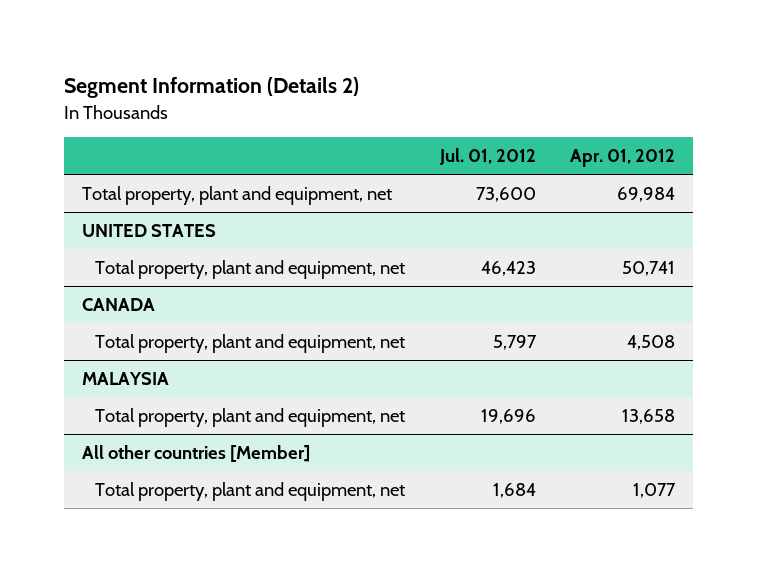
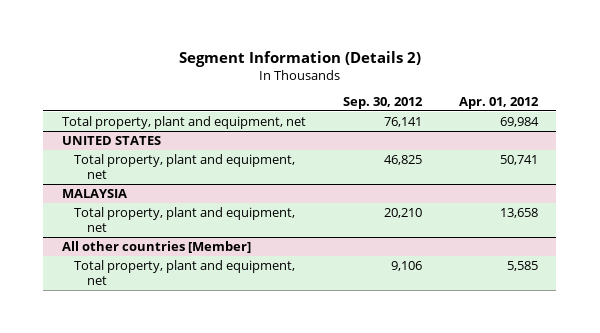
[438,148,536,166] Jul. 01, 2012 -> none
none -> [342,96,423,109] Sep. 30, 2012
[81,297,155,311] CANADA -> none
[94,333,405,353] Total property, plant and equipment, net -> none
[633,482,677,498] 1,077 -> [506,260,538,271] 5,585

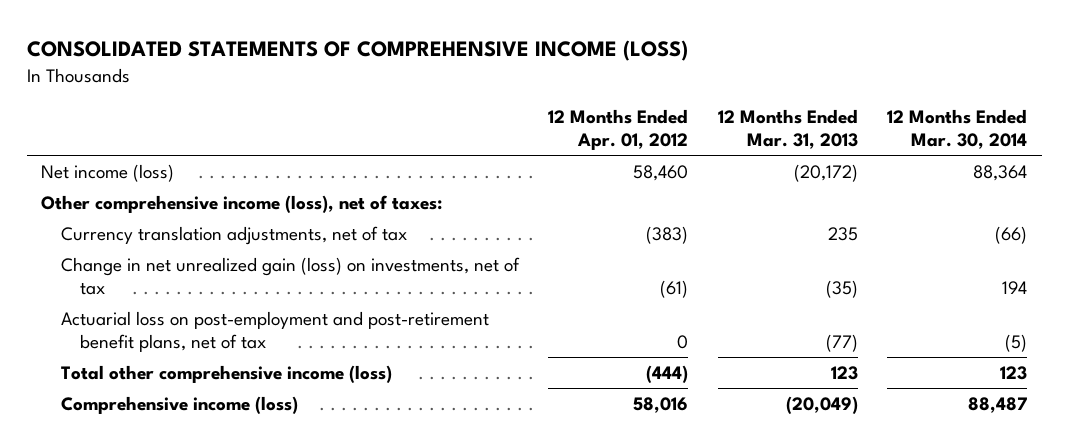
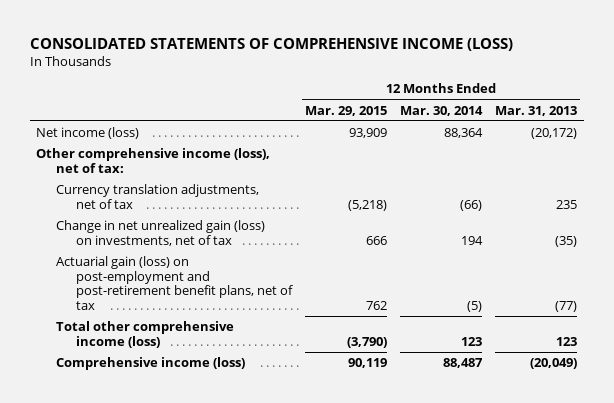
[548,108,689,151] 12 Months Ended Apr. 01, 2012 -> none
none -> [305,105,388,116] Mar. 29, 2015
[41,194,443,213] Other comprehensive income (loss), net of taxes: -> [36,148,271,173] Other comprehensive income (loss), net of tax:
[60,310,489,353] Actuarial loss on post-employment and post-retirement benefit plans, net of tax -> [56,256,294,310] Actuarial gain (loss) on post-employment and post-retirement benefit plans, net of tax

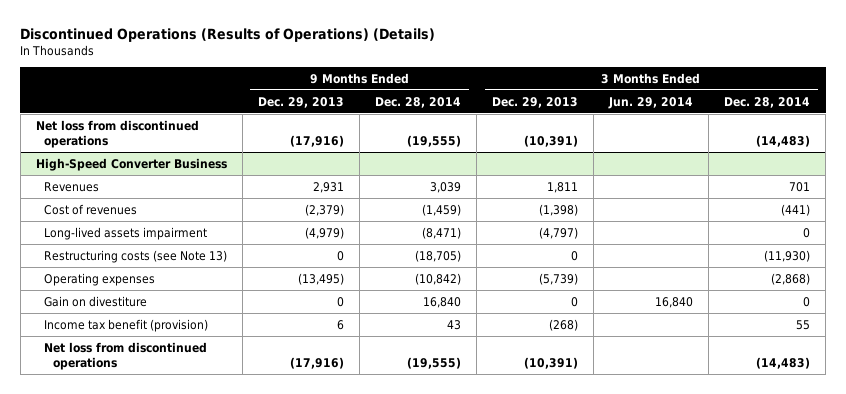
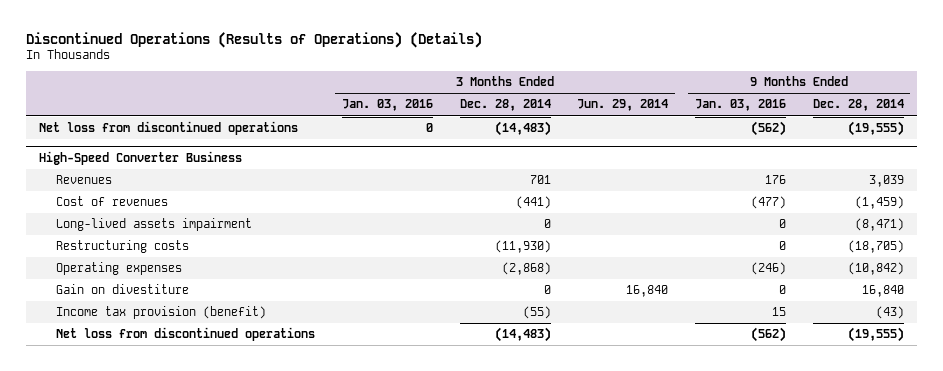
[258,96,345,108] Dec. 29, 2013 -> none
[492,96,579,108] Dec. 29, 2013 -> none
none -> [341,99,433,112] Jan. 03, 2016
none -> [695,99,787,112] Jan. 03, 2016
[44,249,228,263] Restructuring costs (see Note 13) -> [56,240,190,254] Restructuring costs
[44,318,209,332] Income tax benefit (provision) -> [56,306,267,320] Income tax provision (benefit)
[447,319,462,330] 43 -> [875,306,904,320] (43)
[796,319,811,330] 55 -> [522,306,551,320] (55)

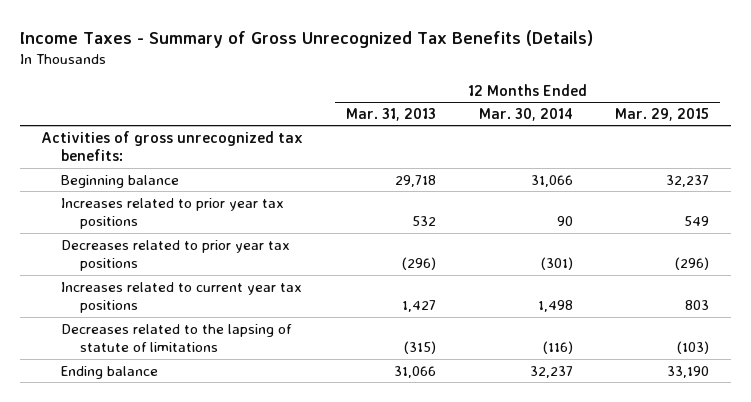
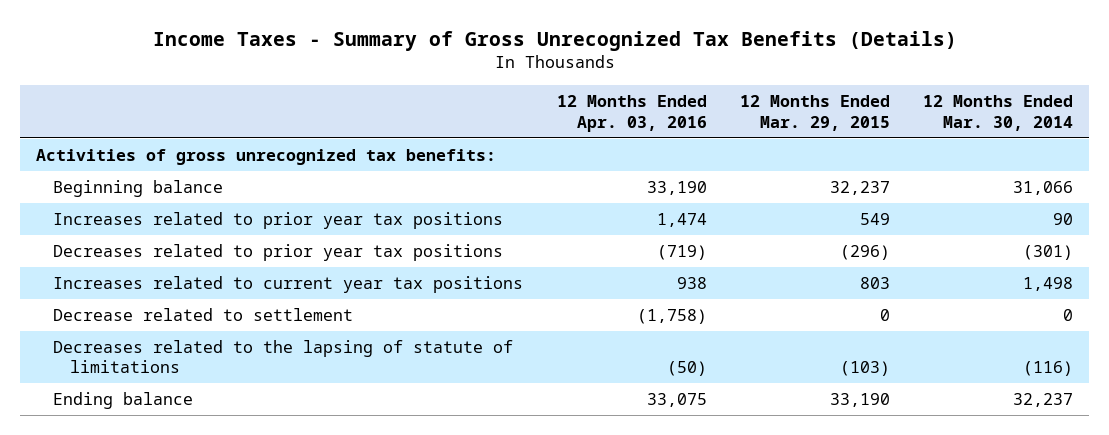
[346,107,437,121] Mar. 31, 2013 -> none
none -> [556,95,707,132] 12 Months Ended Apr. 03, 2016
none -> [53,308,354,322] Decrease related to settlement

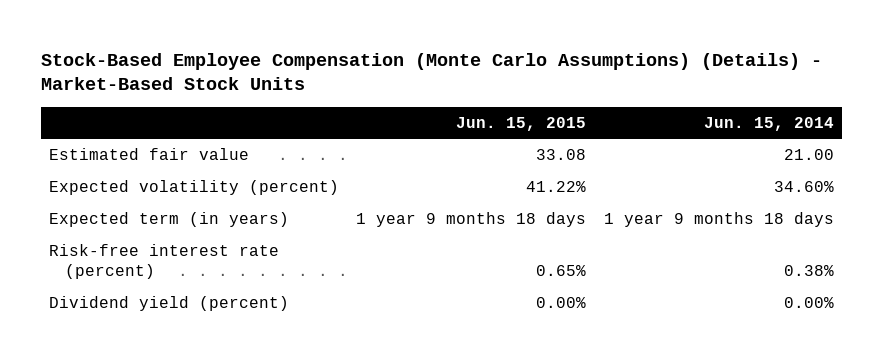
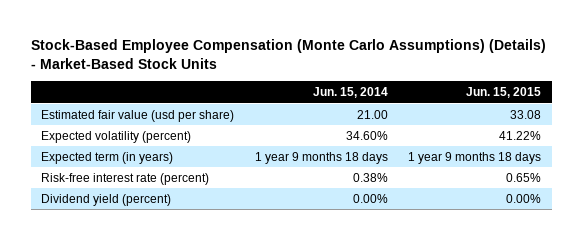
[49,148,250,161] Estimated fair value -> [41,109,235,122] Estimated fair value (usd per share)

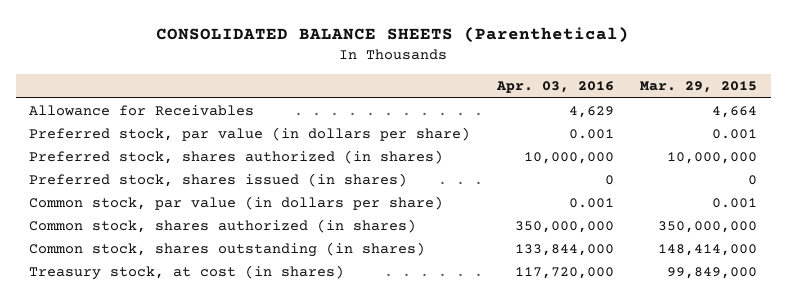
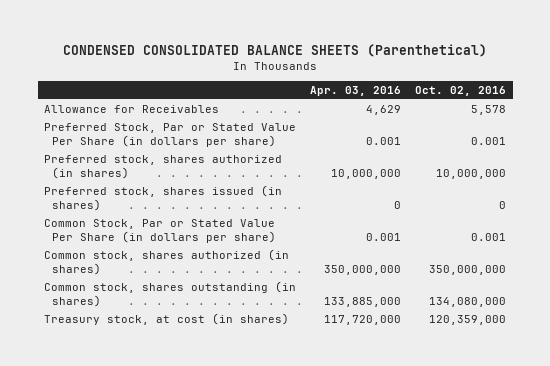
[156,26,630,43] CONSOLIDATED BALANCE SHEETS (Parenthetical) -> [63,43,488,57] CONDENSED CONSOLIDATED BALANCE SHEETS (Parenthetical)
[640,81,758,94] Mar. 29, 2015 -> none
none -> [414,85,506,96] Oct. 02, 2016
[28,127,470,142] Preferred stock, par value (in dollars per share) -> [44,123,297,147] Preferred Stock, Par or Stated Value Per Share (in dollars per share)
[28,196,443,211] Common stock, par value (in dollars per share) -> [44,219,277,243] Common Stock, Par or Stated Value Per Share (in dollars per share)
[514,244,614,257] 133,844,000 -> [324,296,402,307] 133,885,000

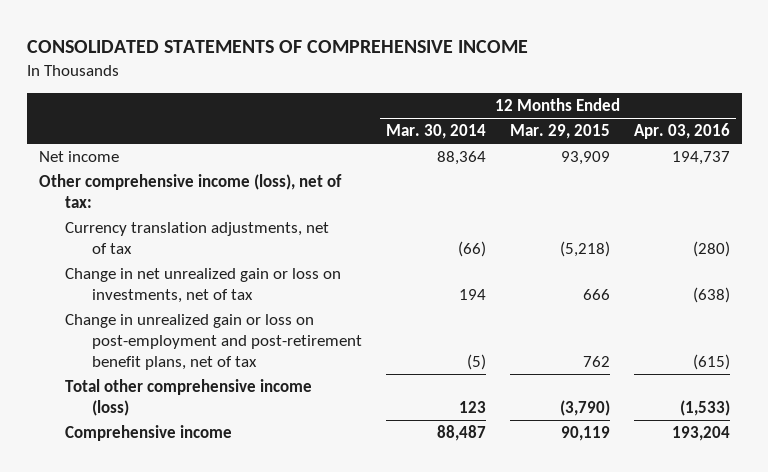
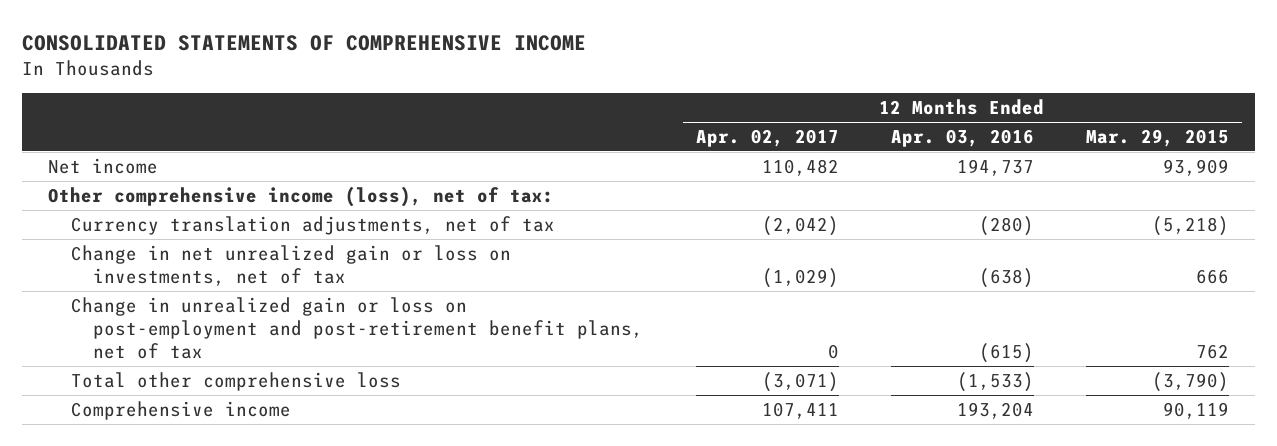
[386,124,487,140] Mar. 30, 2014 -> none
none -> [695,128,839,147] Apr. 02, 2017
[65,379,313,417] Total other comprehensive income (loss) -> [70,371,401,391] Total other comprehensive loss

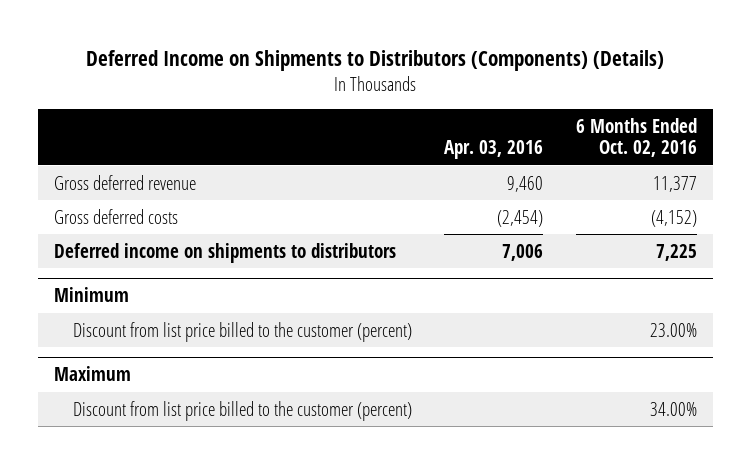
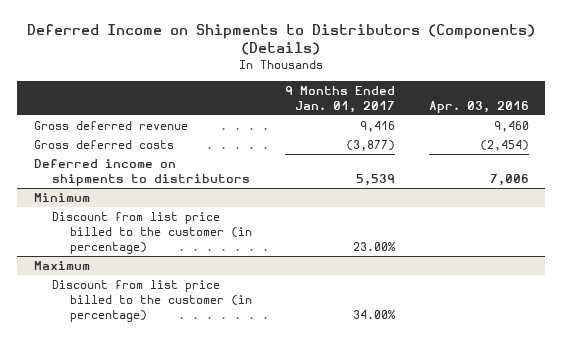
[575,117,697,157] 6 Months Ended Oct. 02, 2016 -> none
none -> [285,85,396,113] 9 Months Ended Jan. 01, 2017
[72,321,412,342] Discount from list price billed to the customer (percent) -> [52,212,253,254] Discount from list price billed to the customer (in percentage)
[72,400,412,421] Discount from list price billed to the customer (percent) -> [52,280,253,322] Discount from list price billed to the customer (in percentage)

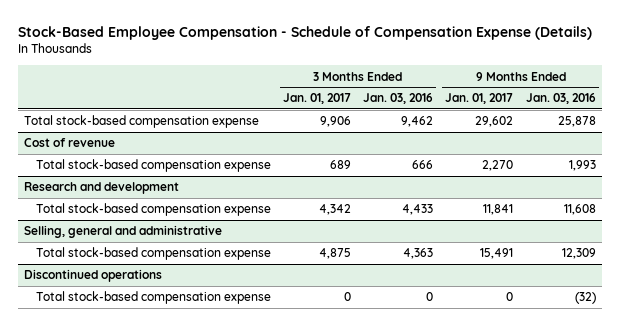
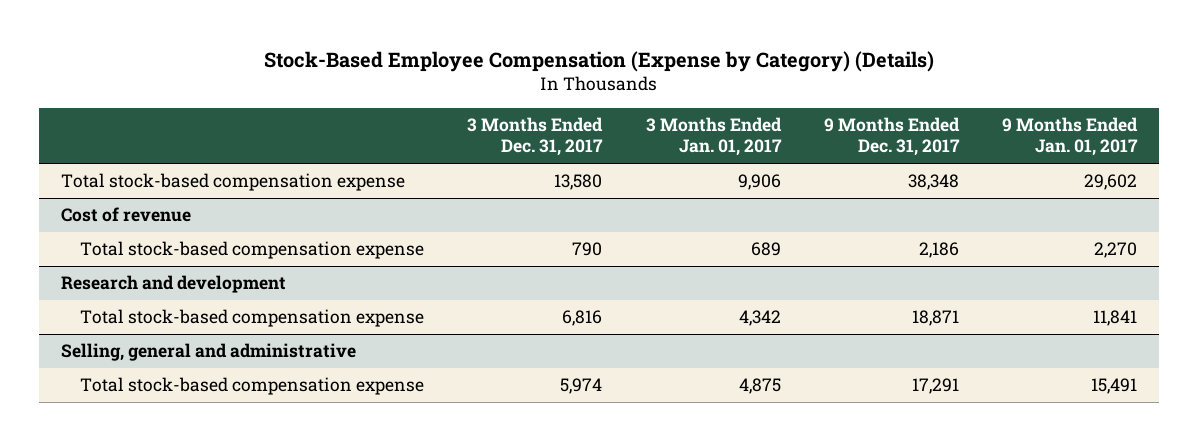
[17,25,592,40] Stock-Based Employee Compensation - Schedule of Compensation Expense (Details) -> [264,50,935,72] Stock-Based Employee Compensation (Expense by Category) (Details)
[363,93,434,105] Jan. 03, 2016 -> none
[525,93,596,105] Jan. 03, 2016 -> none
none -> [467,116,604,157] 3 Months Ended Dec. 31, 2017
none -> [823,116,960,157] 9 Months Ended Dec. 31, 2017
[24,269,163,283] Discontinued operations -> none
[35,291,271,305] Total stock-based compensation expense -> none

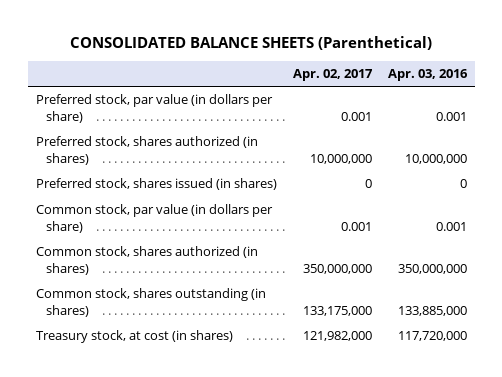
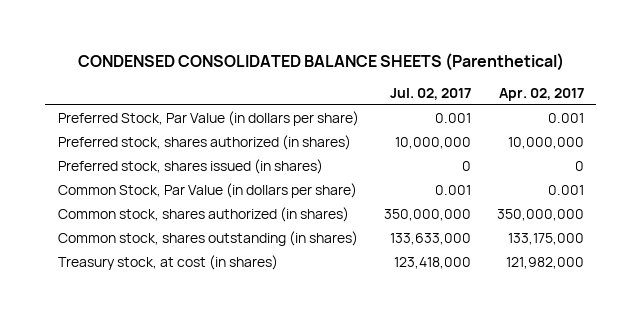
[70,35,433,50] CONSOLIDATED BALANCE SHEETS (Parenthetical) -> [77,52,564,71] CONDENSED CONSOLIDATED BALANCE SHEETS (Parenthetical)
[387,69,468,82] Apr. 03, 2016 -> none
none -> [390,87,472,100] Jul. 02, 2017
[35,94,273,123] Preferred stock, par value (in dollars per share) -> [57,111,359,127] Preferred Stock, Par Value (in dollars per share)
[35,204,273,233] Common stock, par value (in dollars per share) -> [57,183,357,199] Common Stock, Par Value (in dollars per share)

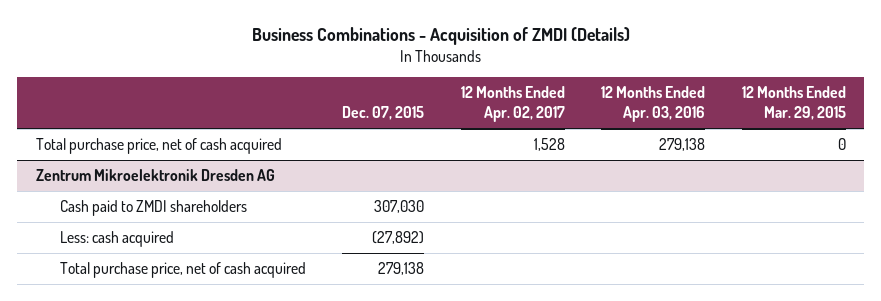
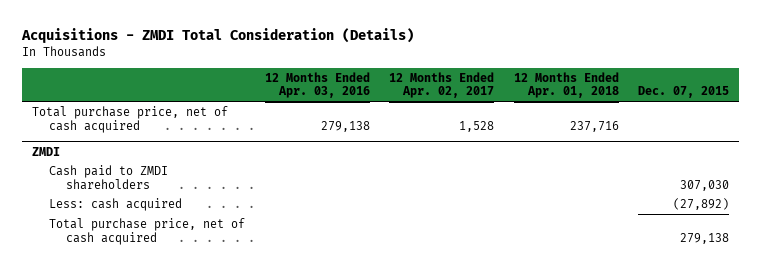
[251,27,630,46] Business Combinations - Acquisition of ZMDI (Details) -> [21,28,415,44] Acquisitions - ZMDI Total Consideration (Details)
[741,86,846,120] 12 Months Ended Mar. 29, 2015 -> none
none -> [513,71,619,99] 12 Months Ended Apr. 01, 2018
[35,169,275,182] Zentrum Mikroelektronik Dresden AG -> [32,146,61,156] ZMDI

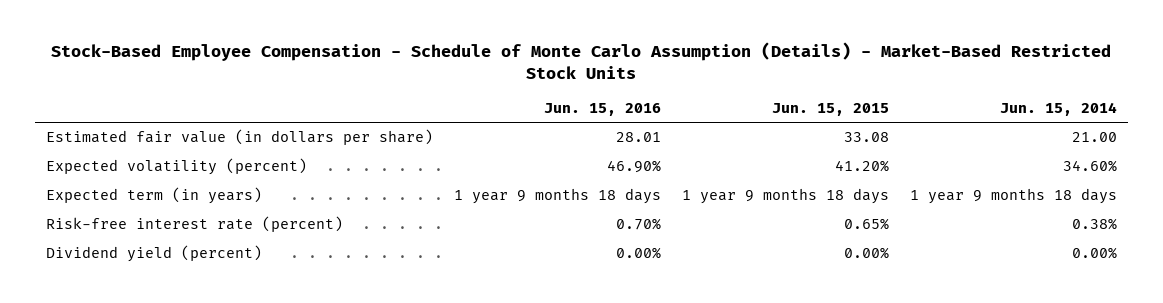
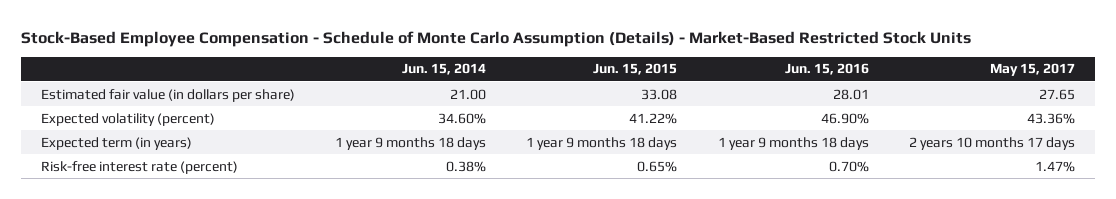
none -> [989,63,1075,77] May 15, 2017
[835,160,890,173] 41.20% -> [629,112,678,124] 41.22%
[45,245,262,263] Dividend yield (percent) -> none

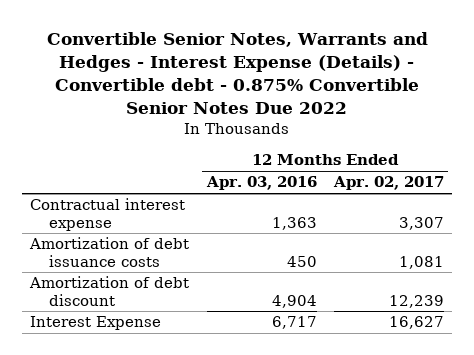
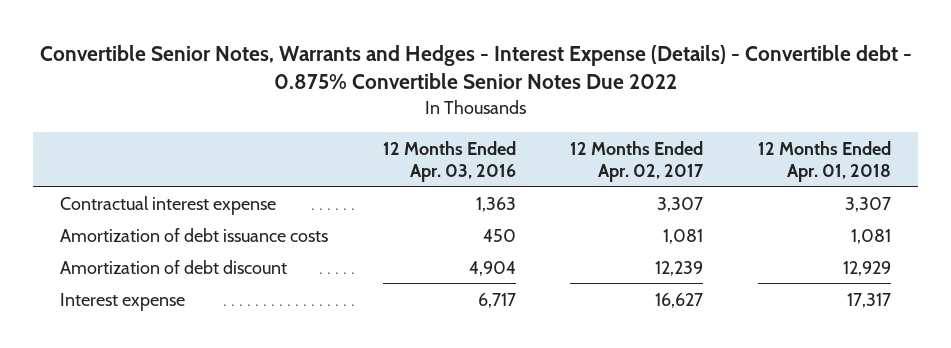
none -> [758,140,892,182] 12 Months Ended Apr. 01, 2018
[30,316,162,331] Interest Expense -> [60,292,186,311] Interest expense

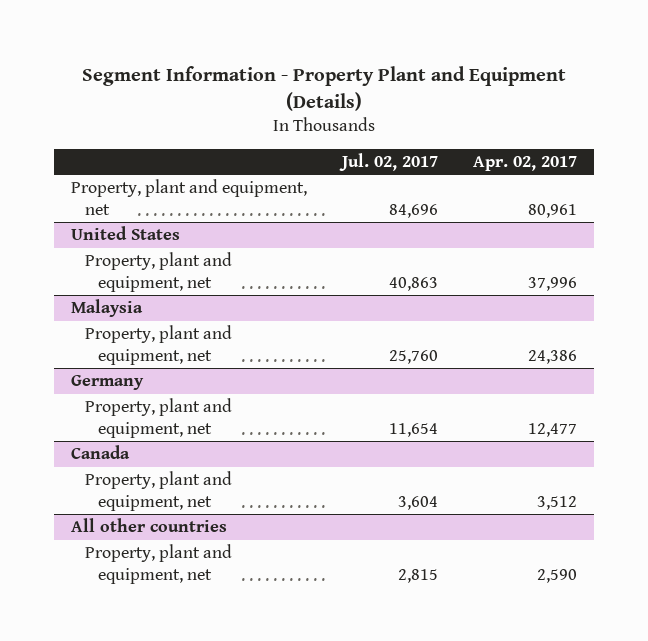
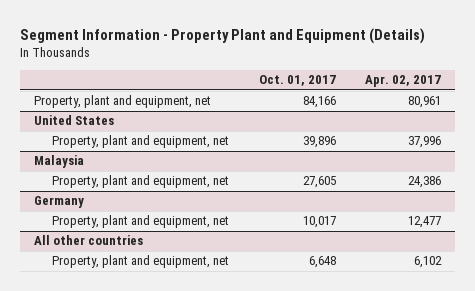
[339,152,439,171] Jul. 02, 2017 -> none
none -> [258,75,336,87] Oct. 01, 2017
[71,445,131,460] Canada -> none
[84,471,232,511] Property, plant and equipment, net -> none
[536,568,577,583] 2,590 -> [413,256,442,269] 6,102

